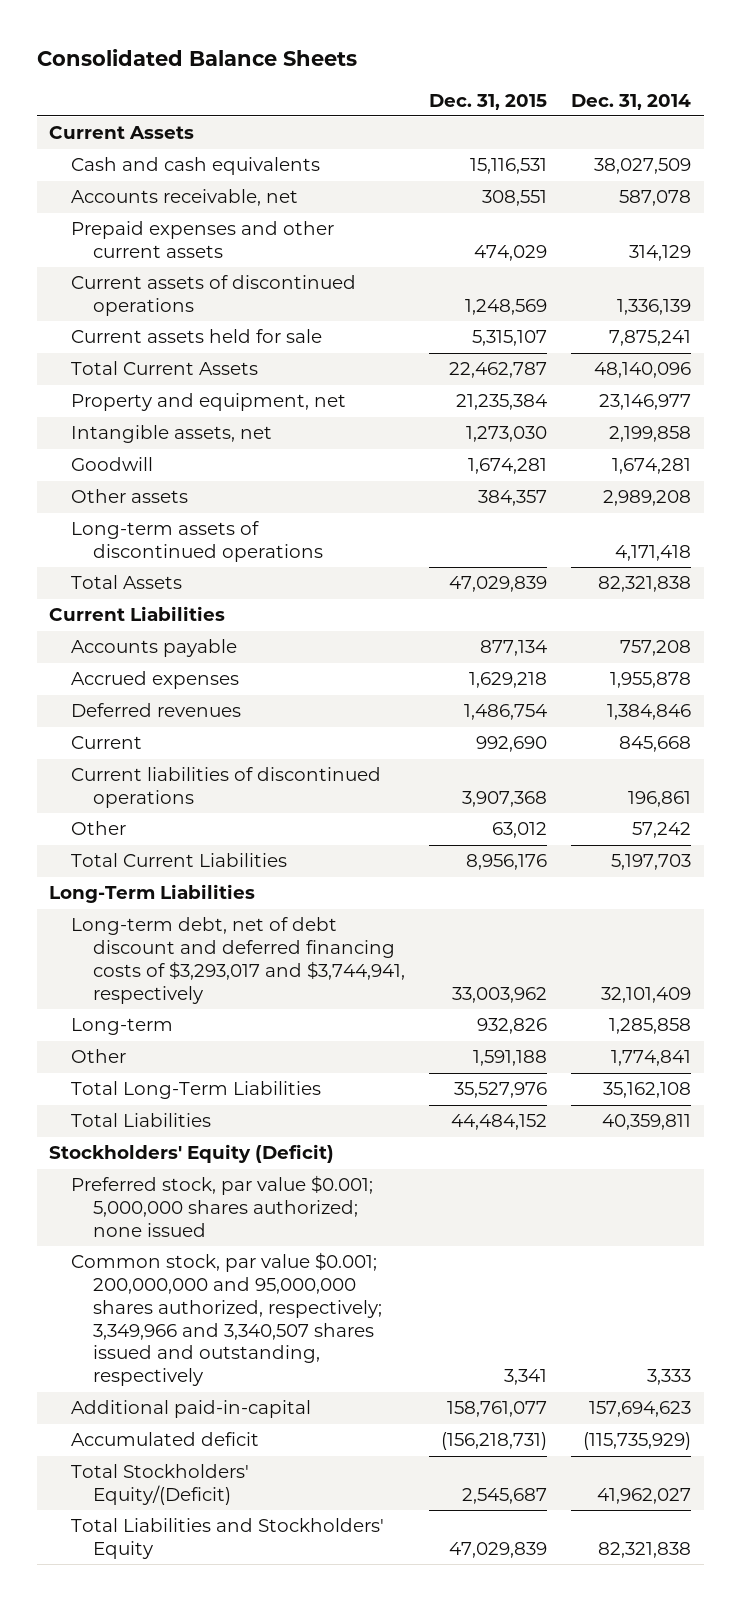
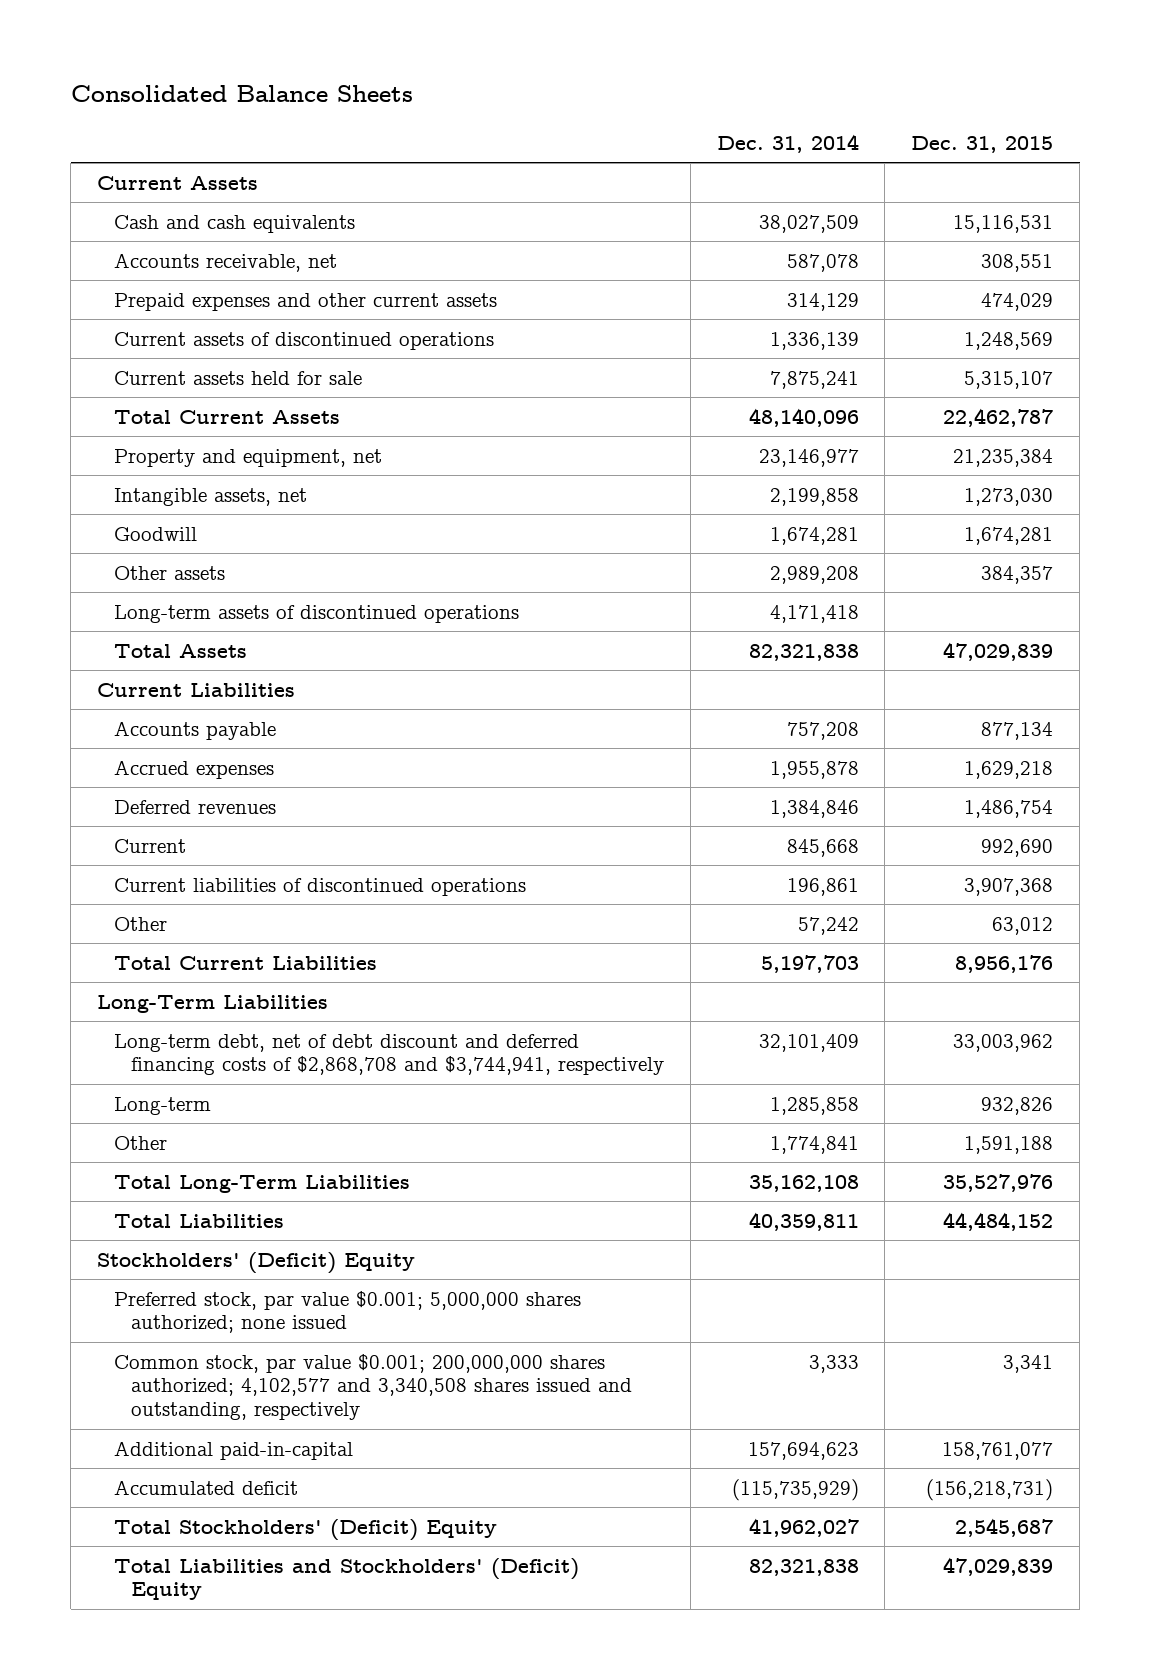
[71,917,405,1004] Long-term debt, net of debt discount and deferred financing costs of $3,293,017 and $3,744,941, respectively -> [113,1033,664,1076] Long-term debt, net of debt discount and deferred financing costs of $2,868,708 and $3,744,941, respectively
[49,1144,335,1164] Stockholders' Equity (Deficit) -> [97,1251,416,1274] Stockholders' (Deficit) Equity
[71,1252,382,1387] Common stock, par value $0.001; 200,000,000 and 95,000,000 shares authorized, respectively; 3,349,966 and 3,340,507 shares issued and outstanding, respectively -> [113,1353,632,1421] Common stock, par value $0.001; 200,000,000 shares authorized; 4,102,577 and 3,340,508 shares issued and outstanding, respectively
[71,1464,250,1506] Total Stockholders' Equity/(Deficit) -> [113,1518,497,1541] Total Stockholders' (Deficit) Equity
[71,1518,385,1560] Total Liabilities and Stockholders' Equity -> [113,1557,579,1601] Total Liabilities and Stockholders' (Deficit) Equity

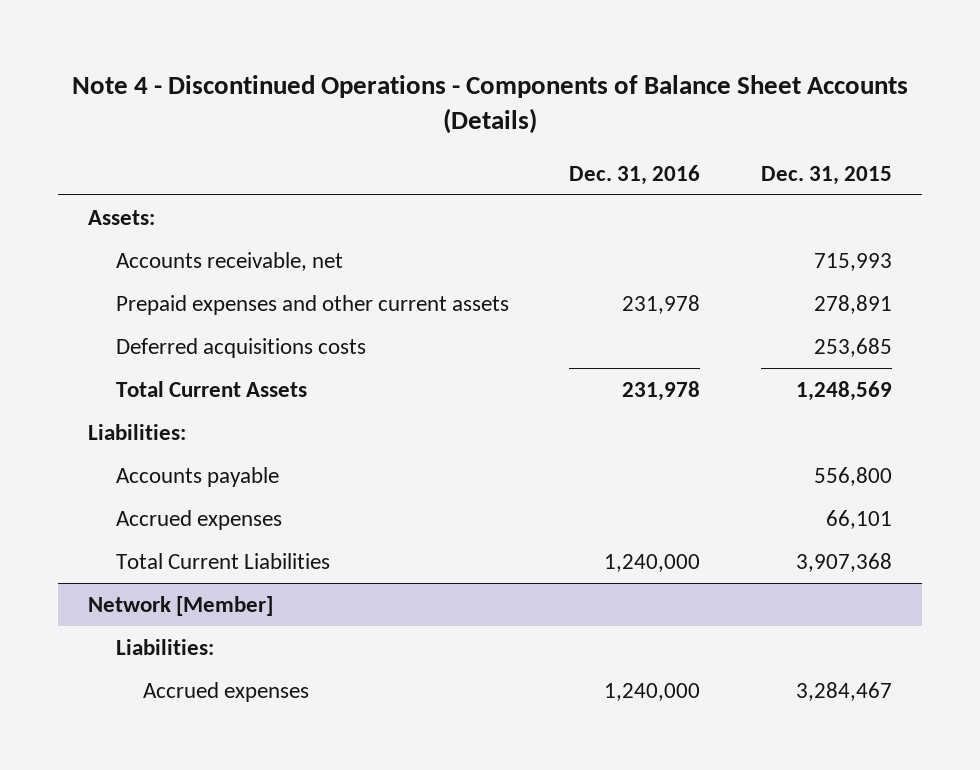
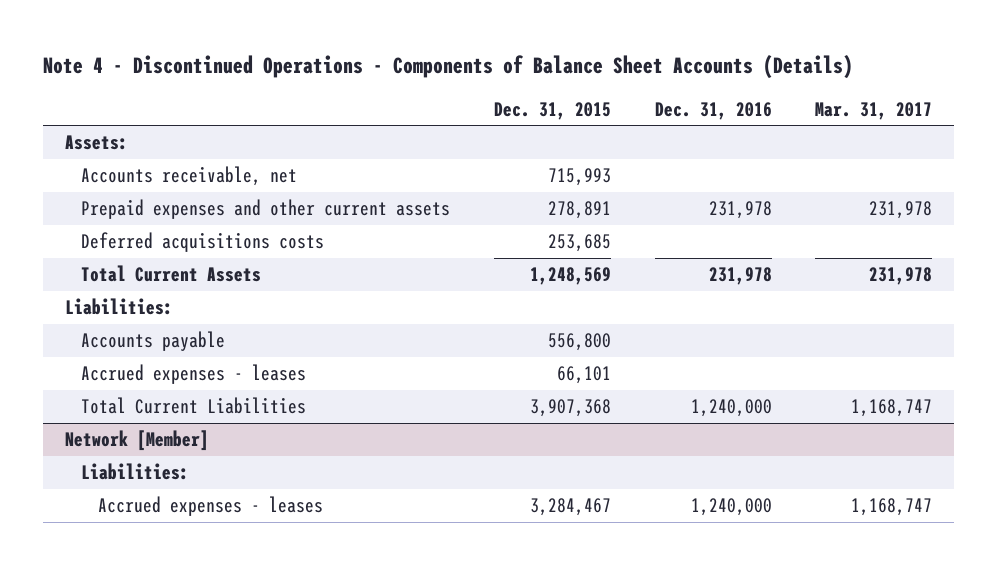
none -> [815,101,933,120] Mar. 31, 2017
[115,509,282,530] Accrued expenses -> [81,364,307,385] Accrued expenses - leases
[142,681,309,702] Accrued expenses -> [97,496,323,517] Accrued expenses - leases

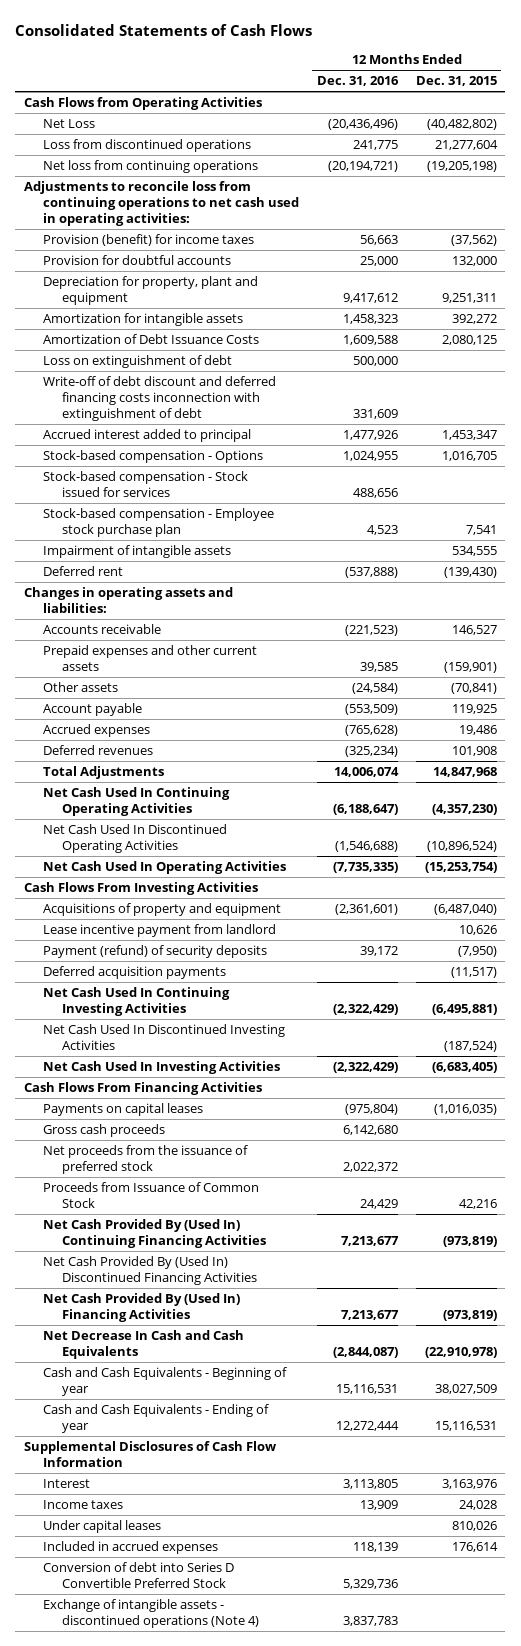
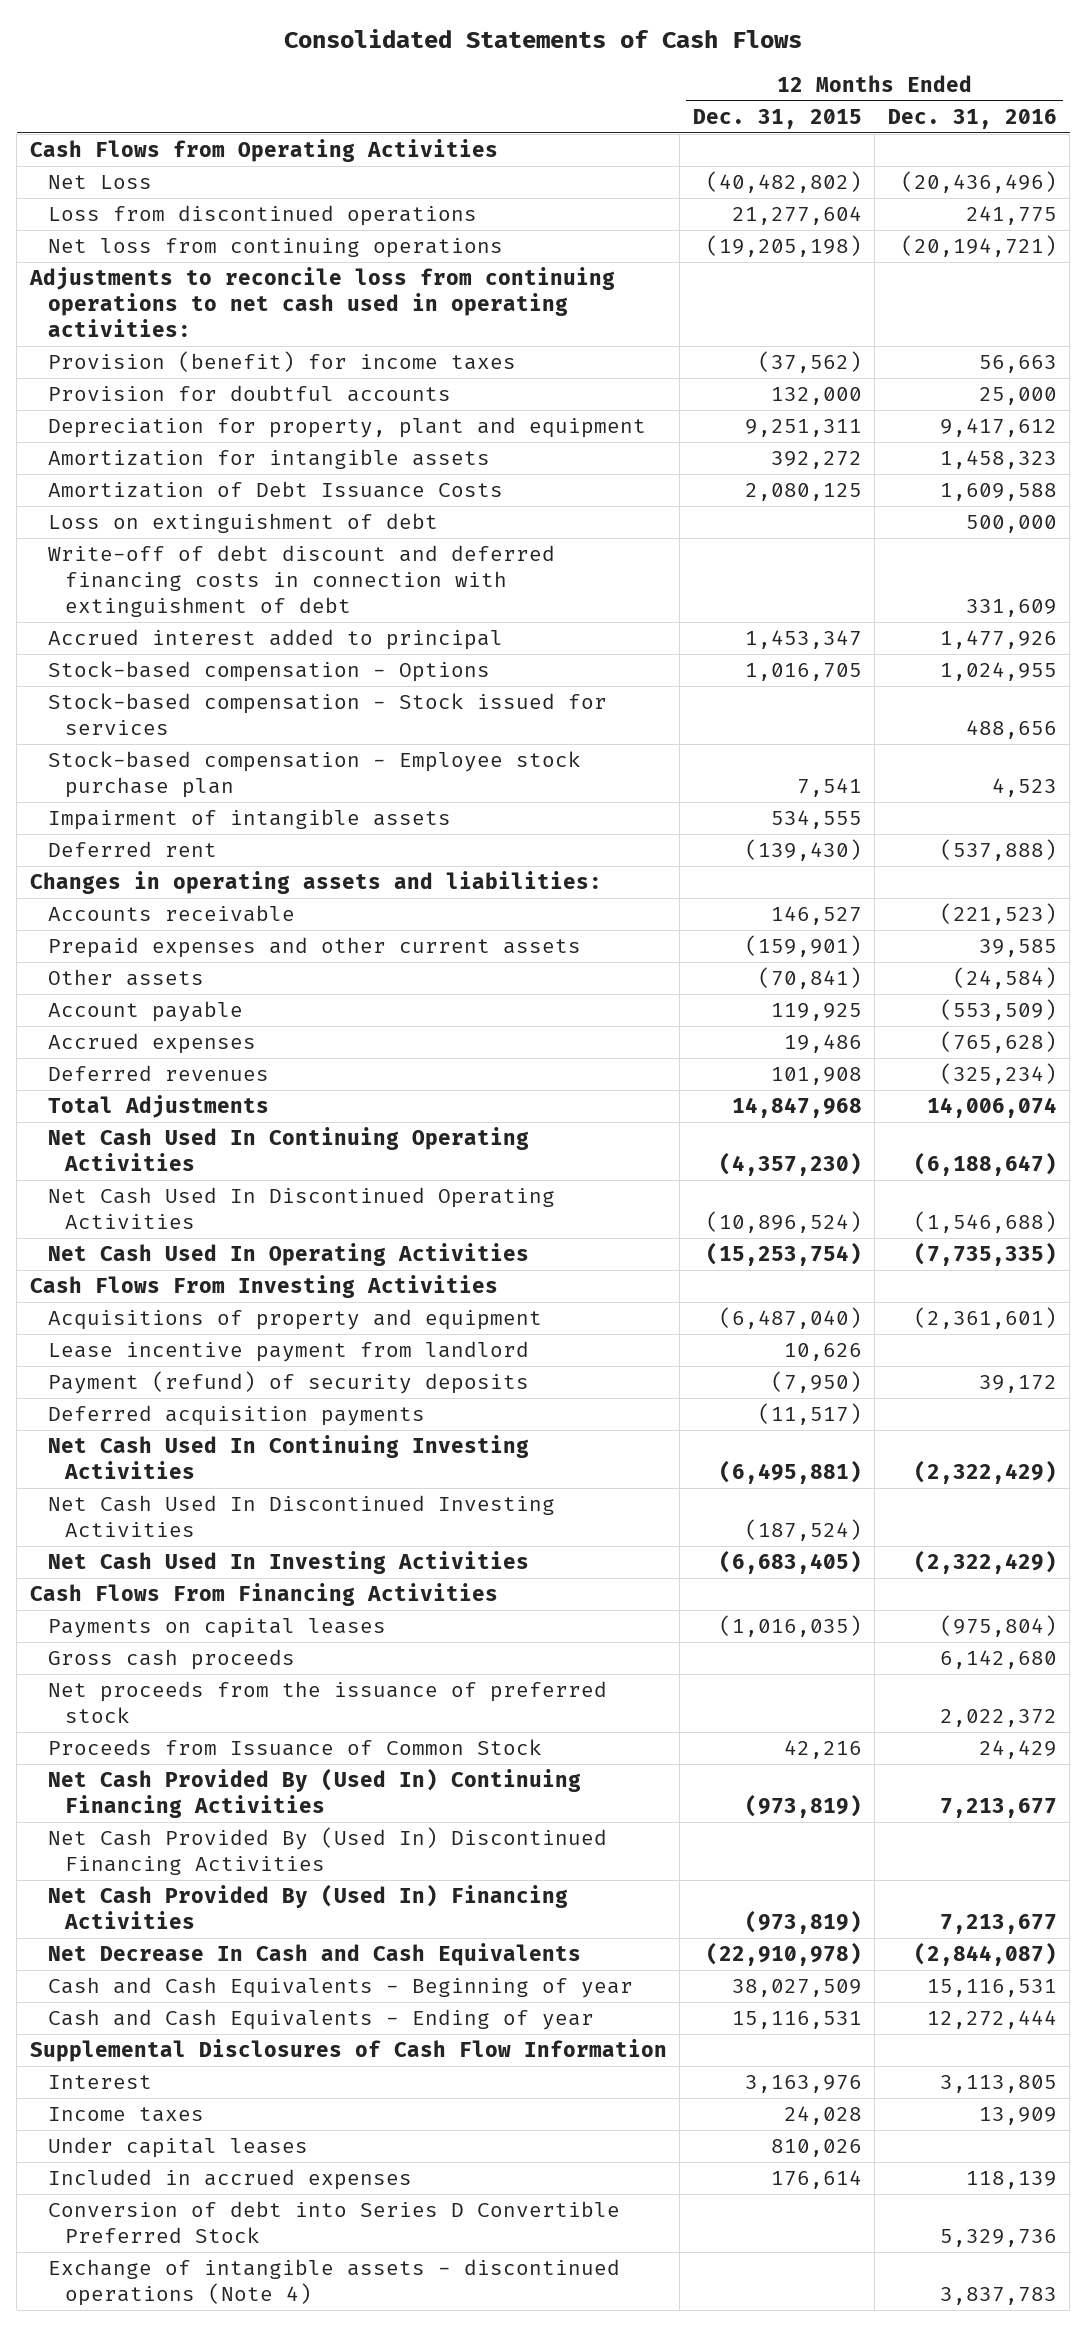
[43,376,277,422] Write-off of debt discount and deferred financing costs inconnection with extinguishment of debt -> [47,545,555,617] Write-off of debt discount and deferred financing costs in connection with extinguishment of debt

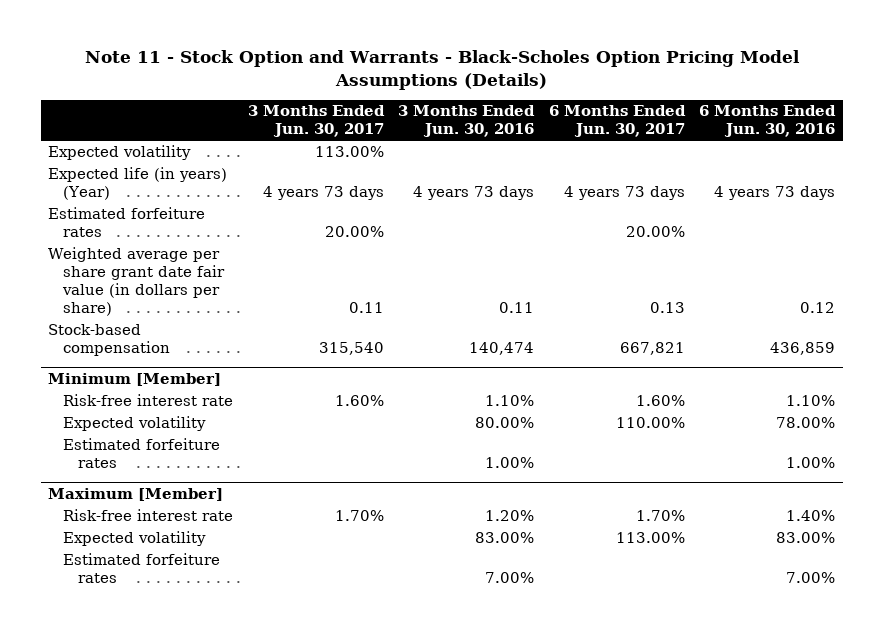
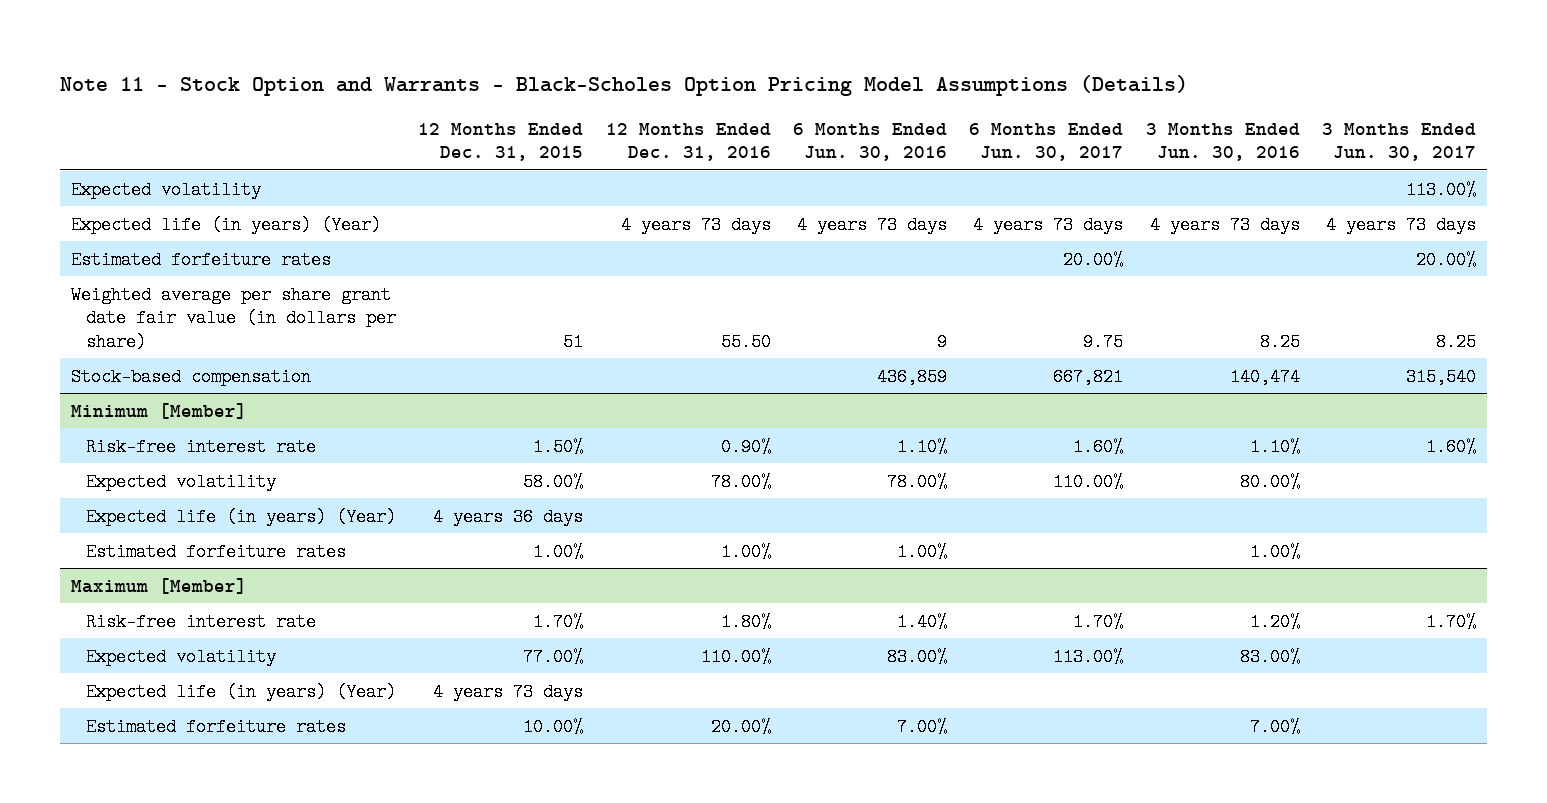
none -> [418,122,584,162] 12 Months Ended Dec. 31, 2015
none -> [605,122,771,162] 12 Months Ended Dec. 31, 2016
[348,301,384,313] 0.11 -> [1436,333,1477,352] 8.25
[499,301,535,313] 0.11 -> [1259,333,1300,352] 8.25
[649,301,685,313] 0.13 -> [1083,333,1124,352] 9.75
[800,301,836,313] 0.12 -> [937,333,948,352] 9
none -> [85,507,396,526] Expected life (in years) (Year)
none -> [85,682,396,701] Expected life (in years) (Year)

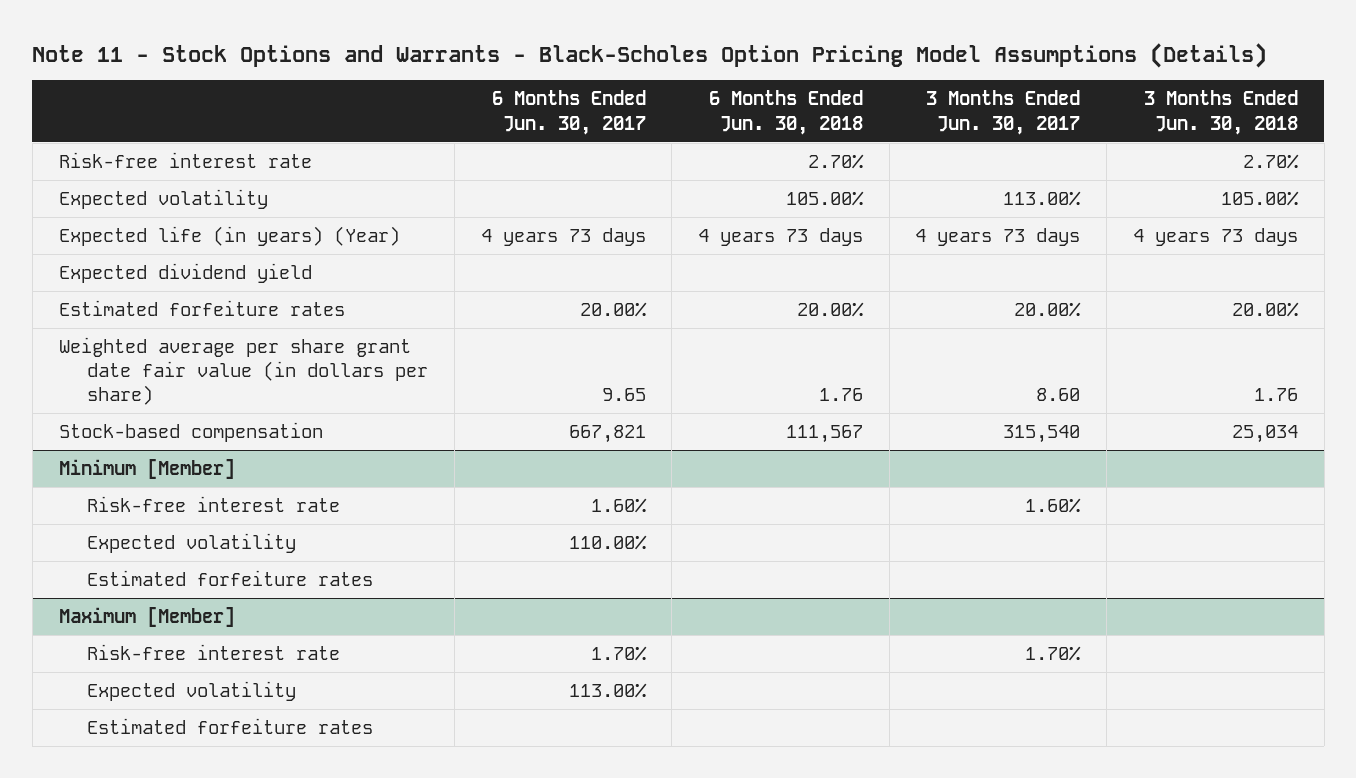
[59,74,1188,96] Note 11 - Stock Option and Warrants - Black-Scholes Option Pricing Model Assumptions (Details) -> [32,42,1268,68] Note 11 - Stock Options and Warrants - Black-Scholes Option Pricing Model Assumptions (Details)
[418,122,584,162] 12 Months Ended Dec. 31, 2015 -> none
[605,122,771,162] 12 Months Ended Dec. 31, 2016 -> none
[793,122,948,162] 6 Months Ended Jun. 30, 2016 -> none
[1145,122,1300,162] 3 Months Ended Jun. 30, 2016 -> none
none -> [709,90,864,135] 6 Months Ended Jun. 30, 2018
none -> [1143,90,1298,135] 3 Months Ended Jun. 30, 2018
none -> [58,152,312,169] Risk-free interest rate
none -> [58,263,312,284] Expected dividend yield
[1083,333,1124,352] 9.75 -> [601,388,646,402] 9.65
[1436,333,1477,352] 8.25 -> [1036,388,1081,402] 8.60
[85,507,396,526] Expected life (in years) (Year) -> none
[85,682,396,701] Expected life (in years) (Year) -> none

